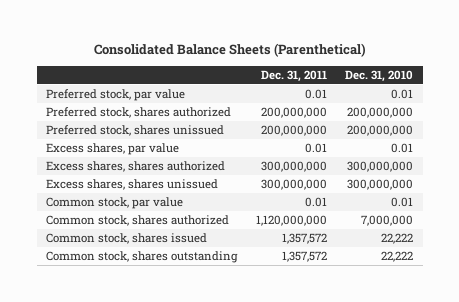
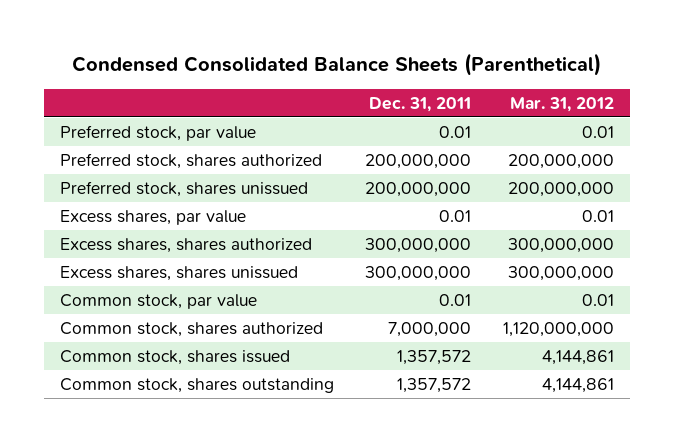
[93,43,366,58] Consolidated Balance Sheets (Parenthetical) -> [71,52,601,76] Condensed Consolidated Balance Sheets (Parenthetical)
[345,70,414,83] Dec. 31, 2010 -> none
none -> [510,96,615,112] Mar. 31, 2012
[255,215,327,227] 1,120,000,000 -> [388,322,472,338] 7,000,000

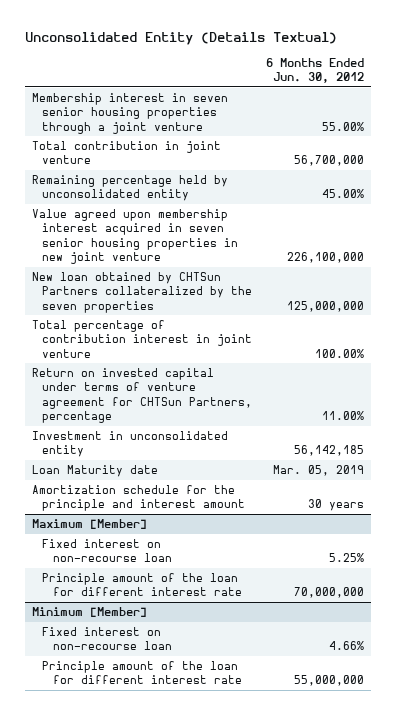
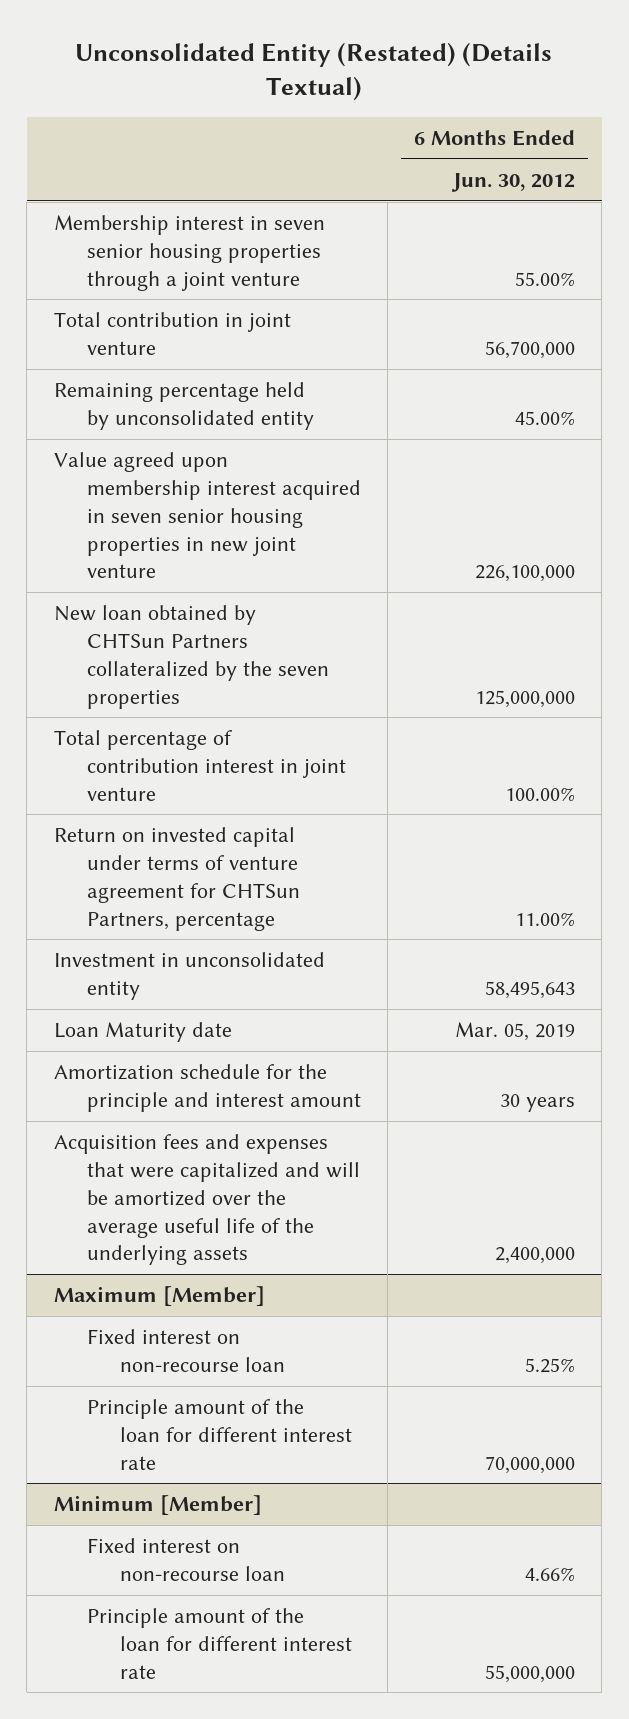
[24,31,337,45] Unconsolidated Entity (Details Textual) -> [75,42,553,102] Unconsolidated Entity (Restated) (Details Textual)
[294,445,365,457] 56,142,185 -> [485,980,576,999] 58,495,643
none -> [53,1133,360,1266] Acquisition fees and expenses that were capitalized and will be amortized over the average useful life of the underlying assets

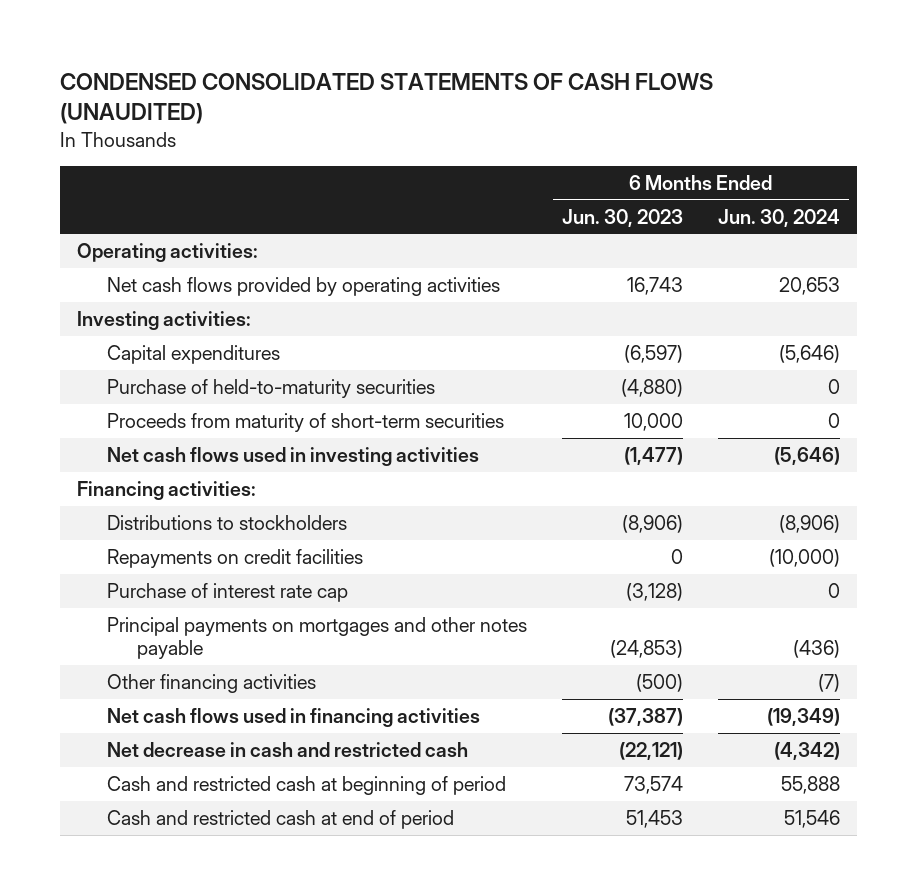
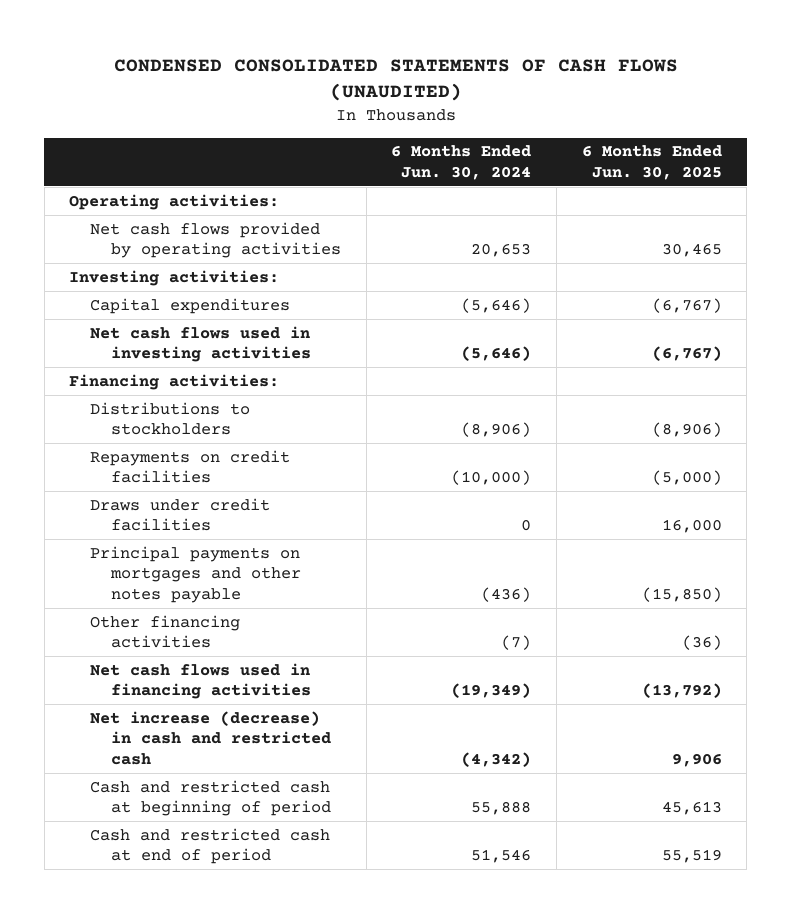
[562,208,684,227] Jun. 30, 2023 -> none
none -> [581,145,722,181] 6 Months Ended Jun. 30, 2025
[107,378,436,398] Purchase of held-to-maturity securities -> none
[107,412,505,432] Proceeds from maturity of short-term securities -> none
[107,582,349,602] Purchase of interest rate cap -> none
none -> [90,497,271,532] Draws under credit facilities
[107,741,469,757] Net decrease in cash and restricted cash -> [90,710,331,765] Net increase (decrease) in cash and restricted cash

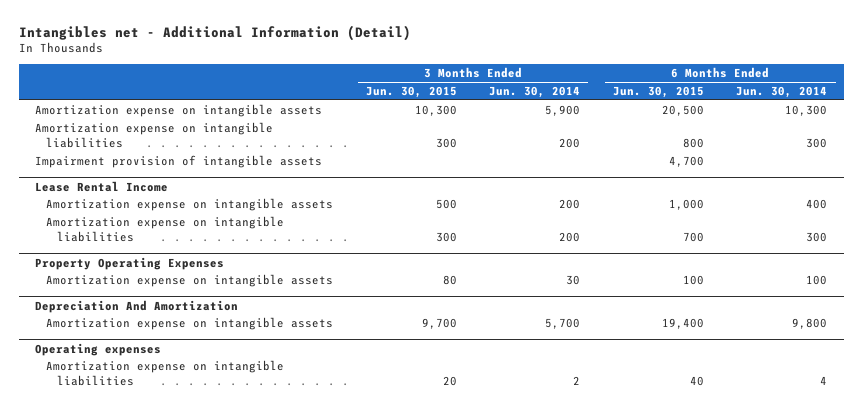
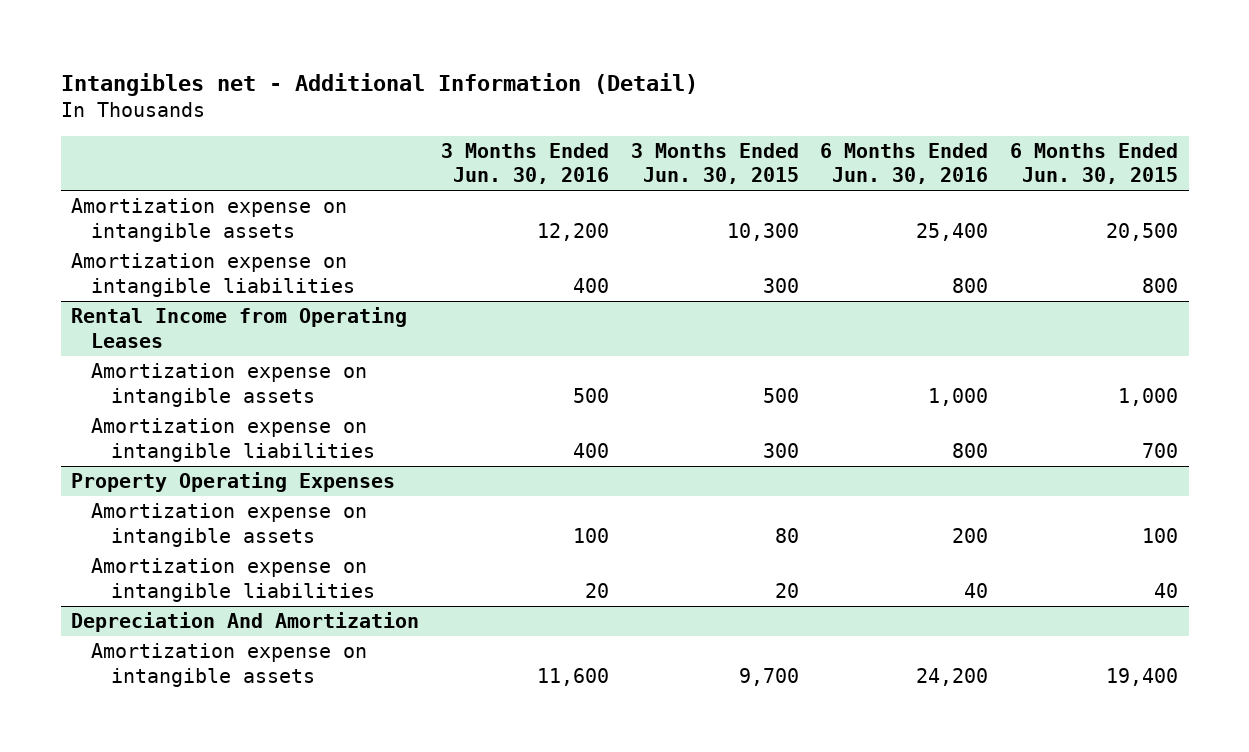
[489,86,581,99] Jun. 30, 2014 -> none
[736,86,828,99] Jun. 30, 2014 -> none
none -> [441,142,610,185] 3 Months Ended Jun. 30, 2016
none -> [820,142,989,185] 6 Months Ended Jun. 30, 2016
[35,155,323,169] Impairment provision of intangible assets -> none
[35,180,169,192] Lease Rental Income -> [71,307,408,348] Rental Income from Operating Leases
none -> [90,558,375,602] Amortization expense on intangible liabilities
[35,342,162,356] Operating expenses -> none
[46,360,285,386] Amortization expense on intangible liabilities -> none

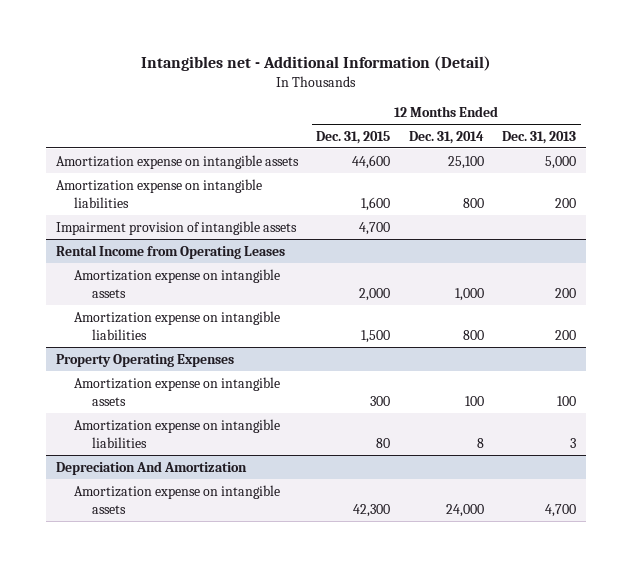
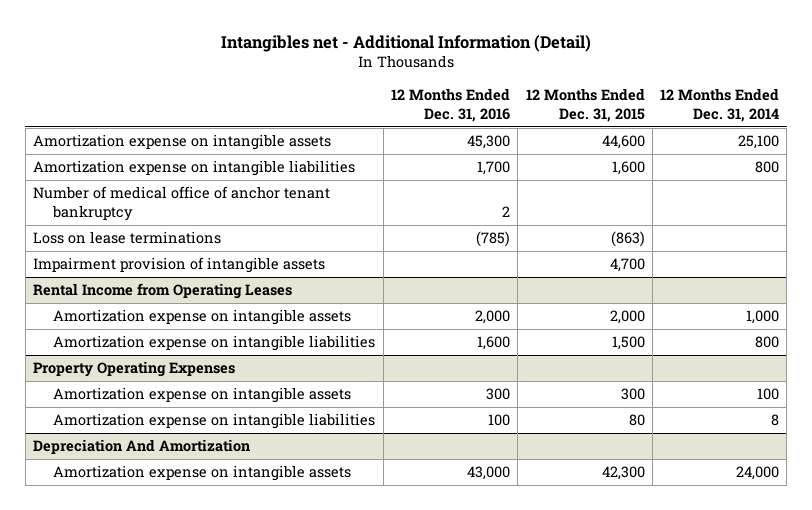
[502,130,577,144] Dec. 31, 2013 -> none
none -> [391,88,511,122] 12 Months Ended Dec. 31, 2016
none -> [33,186,331,221] Number of medical office of anchor tenant bankruptcy
none -> [33,231,222,245] Loss on lease terminations

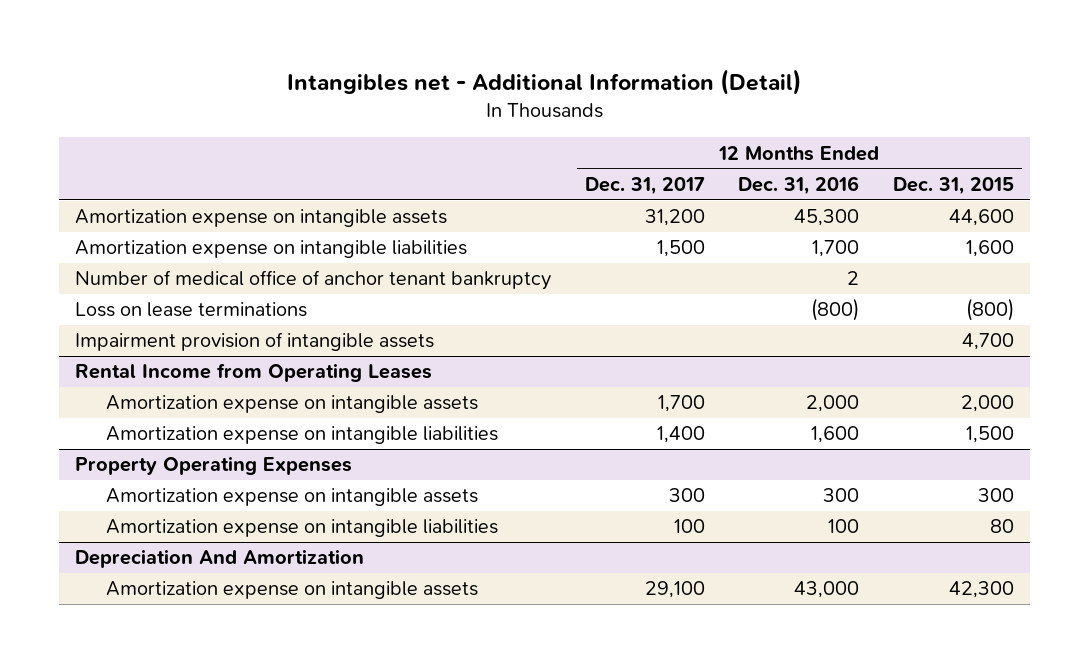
[660,88,780,122] 12 Months Ended Dec. 31, 2014 -> none
none -> [584,177,705,196] Dec. 31, 2017
[476,231,511,248] (785) -> [811,298,860,322] (800)
[610,231,645,248] (863) -> [965,298,1014,322] (800)

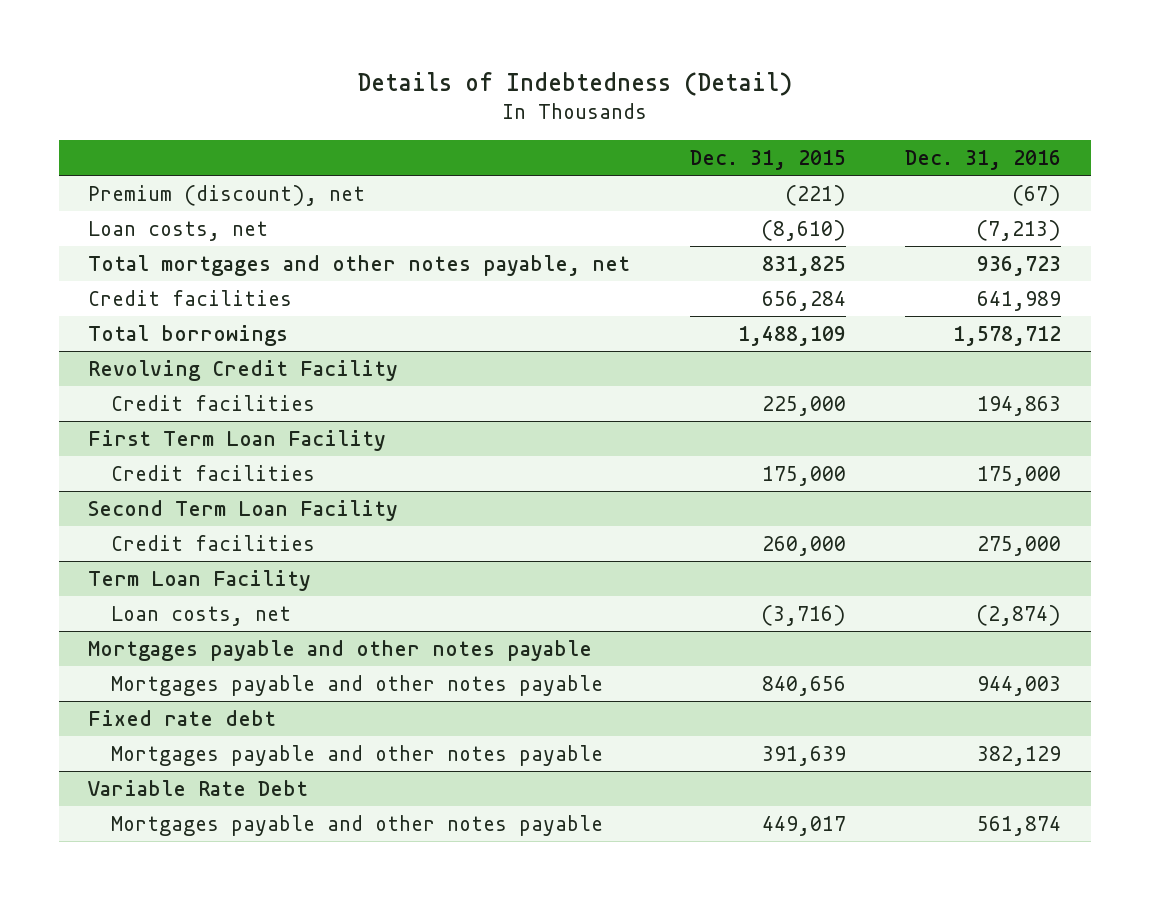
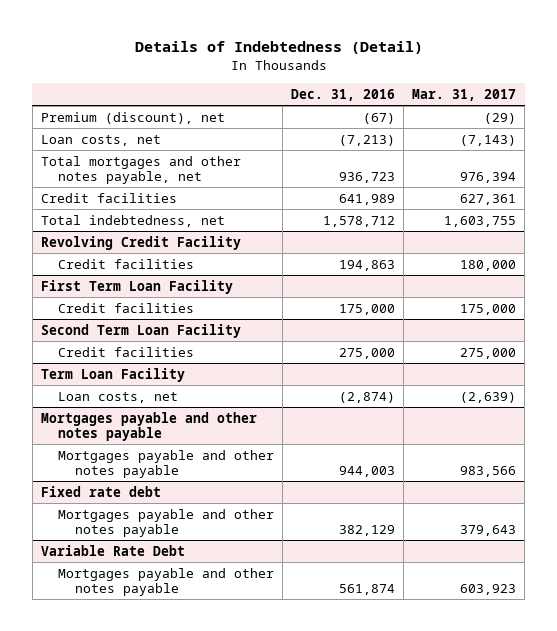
[689,149,846,170] Dec. 31, 2015 -> none
none -> [412,88,517,101] Mar. 31, 2017
[88,324,289,346] Total borrowings -> [41,214,226,227] Total indebtedness, net

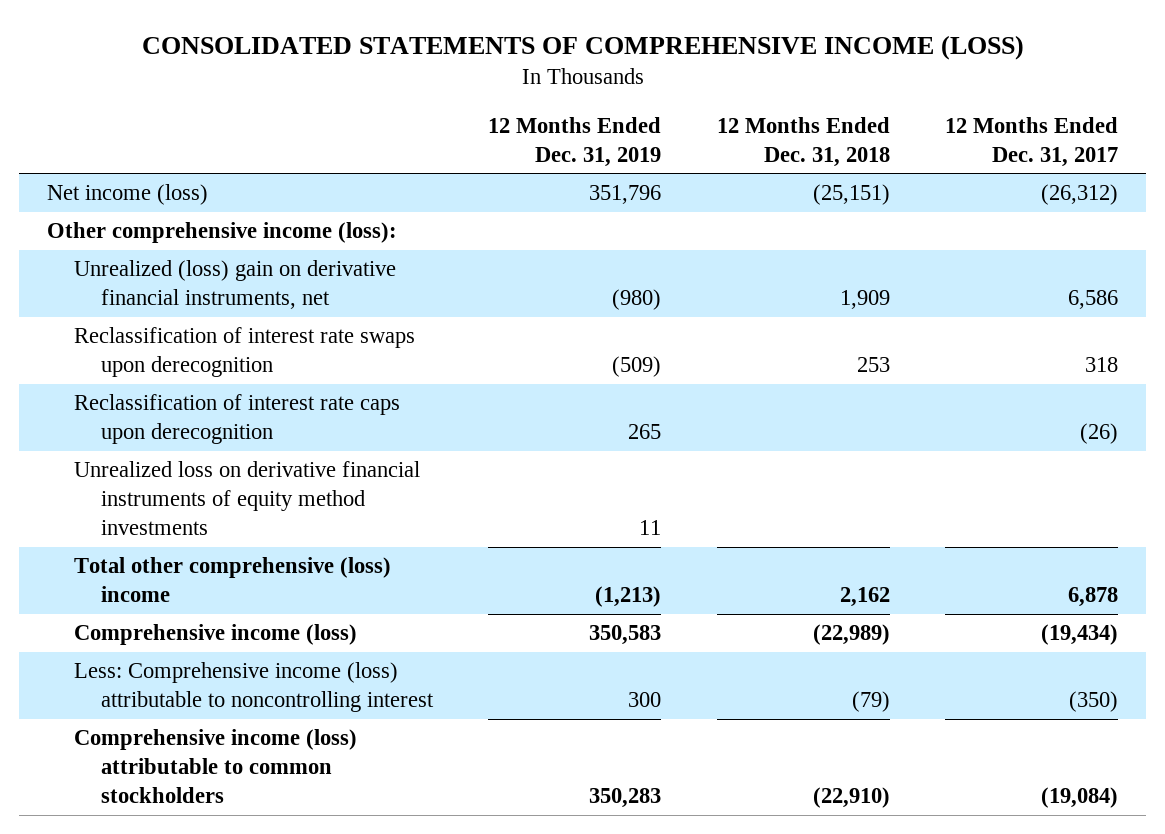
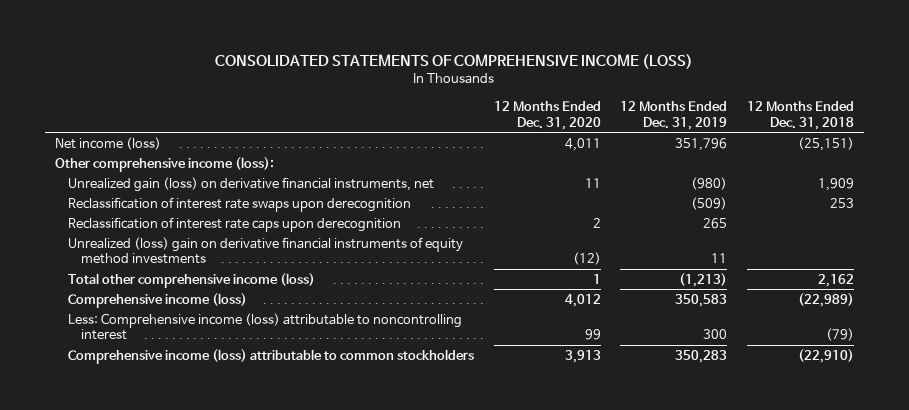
[945,116,1119,167] 12 Months Ended Dec. 31, 2017 -> none
none -> [493,101,601,130] 12 Months Ended Dec. 31, 2020
[73,260,396,310] Unrealized (loss) gain on derivative financial instruments, net -> [67,176,434,192] Unrealized gain (loss) on derivative financial instruments, net
[73,461,420,536] Unrealized loss on derivative financial instruments of equity method investments -> [67,236,463,265] Unrealized (loss) gain on derivative financial instruments of equity method investments
[73,557,391,603] Total other comprehensive (loss) income -> [67,272,315,288] Total other comprehensive income (loss)

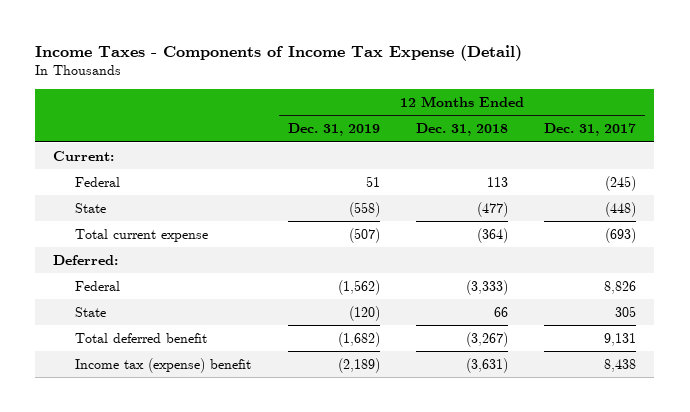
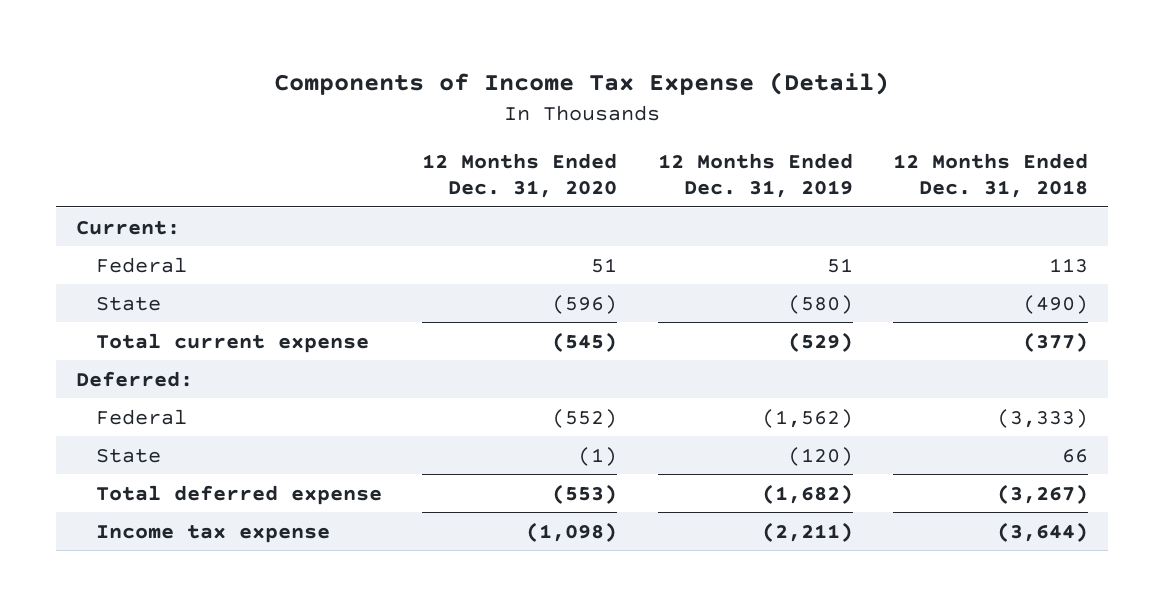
[35,44,523,61] Income Taxes - Components of Income Tax Expense (Detail) -> [274,72,890,96] Components of Income Tax Expense (Detail)
[544,123,637,137] Dec. 31, 2017 -> none
none -> [422,153,618,199] 12 Months Ended Dec. 31, 2020
[348,201,380,217] (558) -> [787,294,853,314] (580)
[476,201,508,217] (477) -> [1022,294,1088,314] (490)
[348,227,380,243] (507) -> [787,331,853,352] (529)
[476,227,508,243] (364) -> [1022,331,1088,352] (377)
[75,332,208,343] Total deferred benefit -> [96,484,383,505] Total deferred expense
[75,357,252,373] Income tax (expense) benefit -> [96,524,331,543] Income tax expense
[337,357,380,373] (2,189) -> [761,521,853,542] (2,211)
[465,357,508,373] (3,631) -> [996,521,1088,542] (3,644)

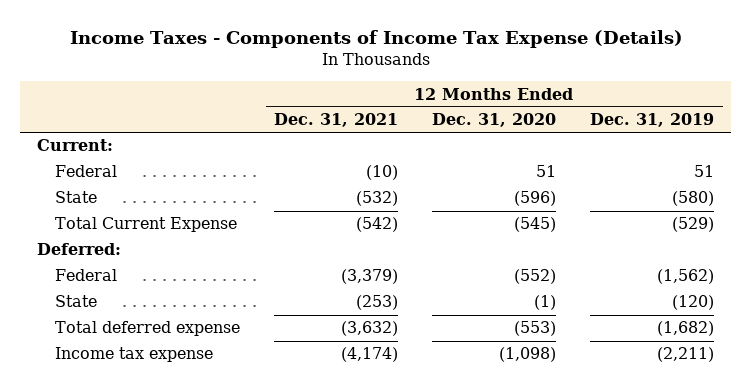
[274,72,890,96] Components of Income Tax Expense (Detail) -> [69,30,683,49] Income Taxes - Components of Income Tax Expense (Details)
[892,153,1088,199] 12 Months Ended Dec. 31, 2018 -> none
none -> [274,113,399,128] Dec. 31, 2021
[96,332,370,353] Total current expense -> [55,217,238,233] Total Current Expense

